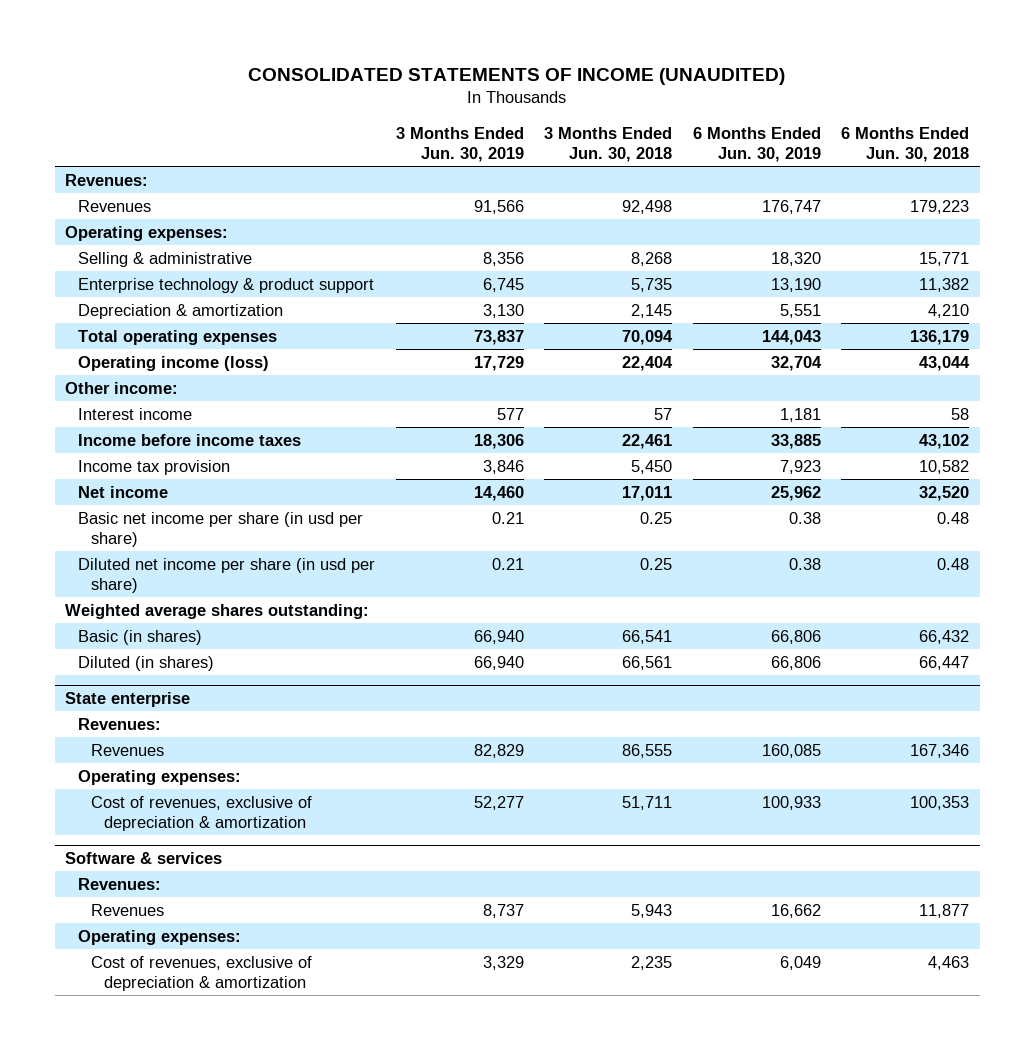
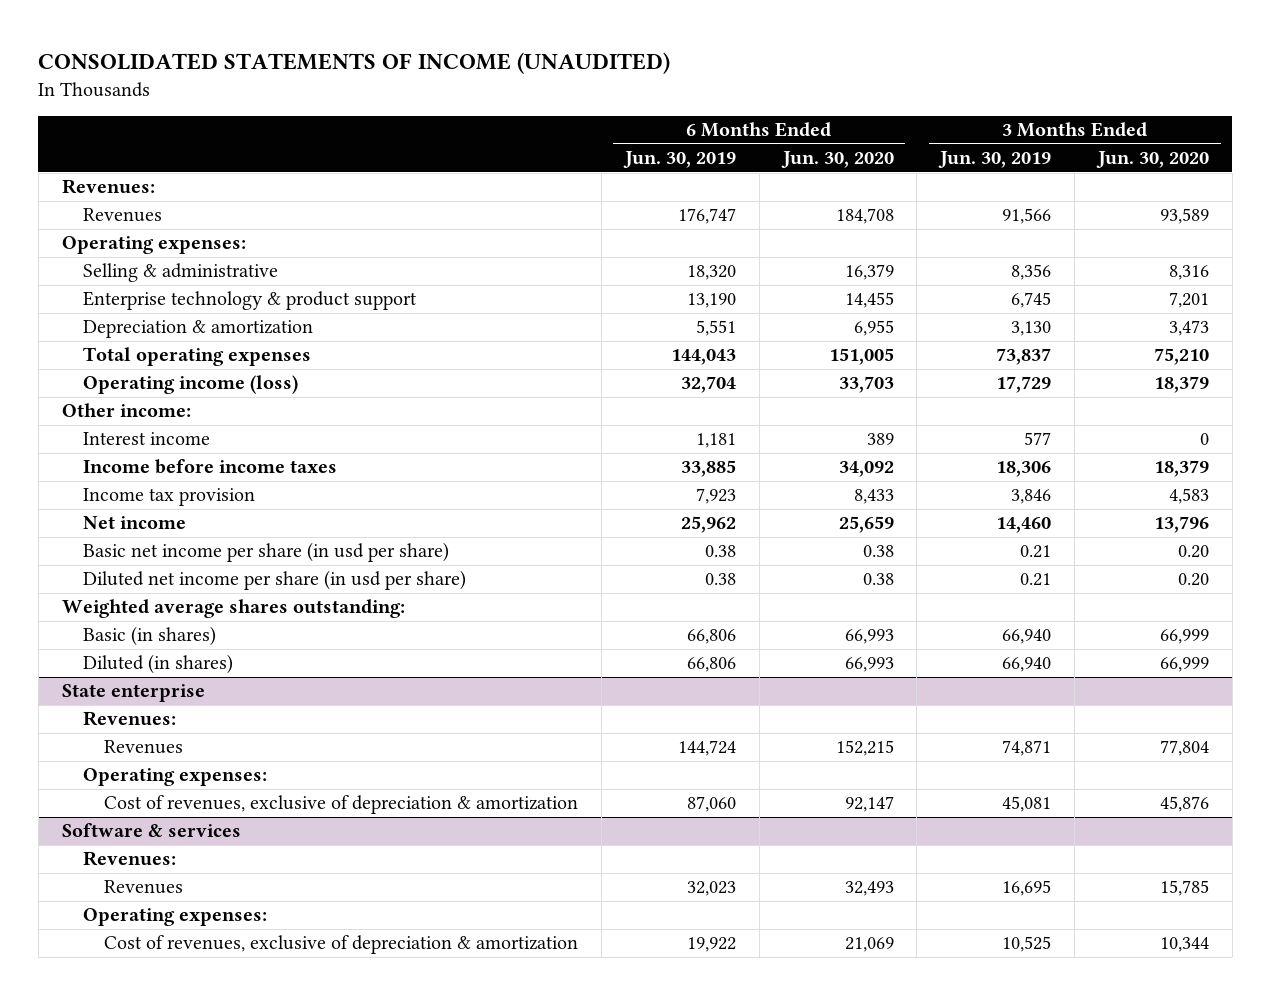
[544,126,673,162] 3 Months Ended Jun. 30, 2018 -> none
[841,126,970,162] 6 Months Ended Jun. 30, 2018 -> none
none -> [780,151,894,169] Jun. 30, 2020
none -> [1095,151,1209,169] Jun. 30, 2020
[473,743,524,758] 82,829 -> [1002,740,1052,757] 74,871
[761,743,821,758] 160,085 -> [678,740,737,757] 144,724
[473,795,524,810] 52,277 -> [1002,796,1052,813] 45,081
[761,795,821,810] 100,933 -> [687,796,737,813] 87,060
[482,903,524,918] 8,737 -> [1002,880,1052,897] 16,695
[770,903,821,918] 16,662 -> [687,881,737,897] 32,023
[482,955,524,970] 3,329 -> [1002,936,1052,953] 10,525
[779,955,821,970] 6,049 -> [687,937,737,953] 19,922

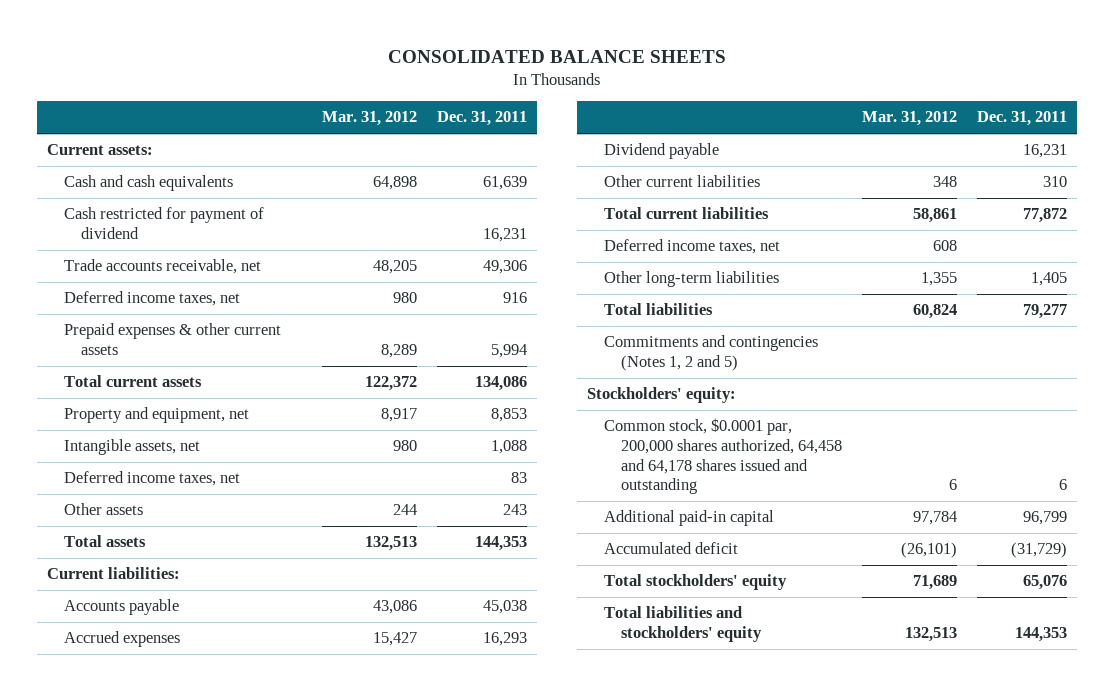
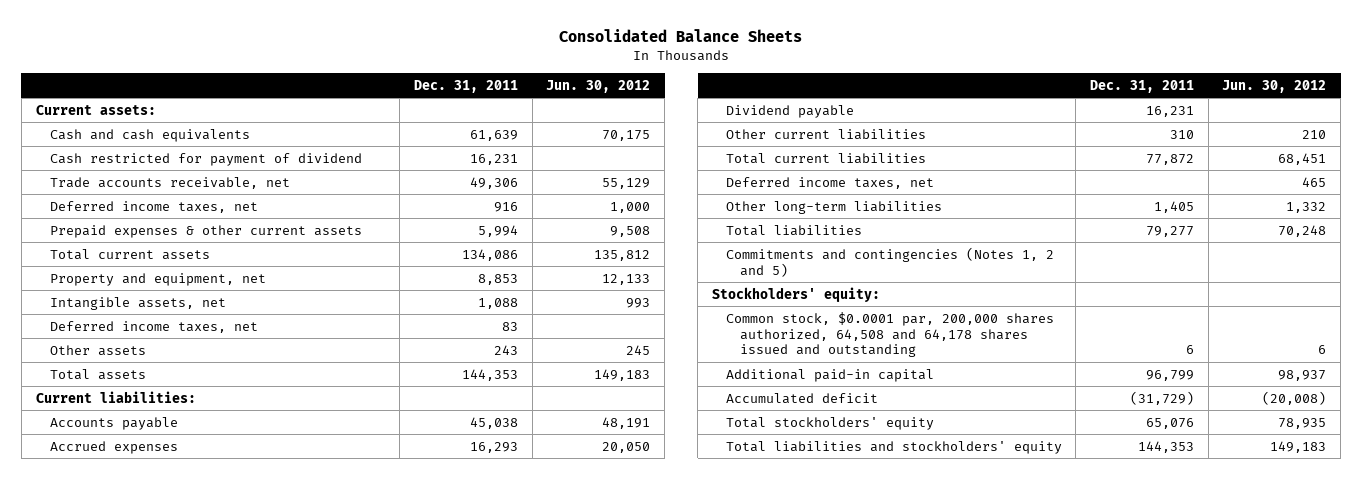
[387,49,726,63] CONSOLIDATED BALANCE SHEETS -> [559,28,803,42] Consolidated Balance Sheets
[321,111,417,127] Mar. 31, 2012 -> none
none -> [546,79,651,93] Jun. 30, 2012
[604,418,843,495] Common stock, $0.0001 par, 200,000 shares authorized, 64,458 and 64,178 shares issued and outstanding -> [725,311,1054,358] Common stock, $0.0001 par, 200,000 shares authorized, 64,508 and 64,178 shares issued and outstanding

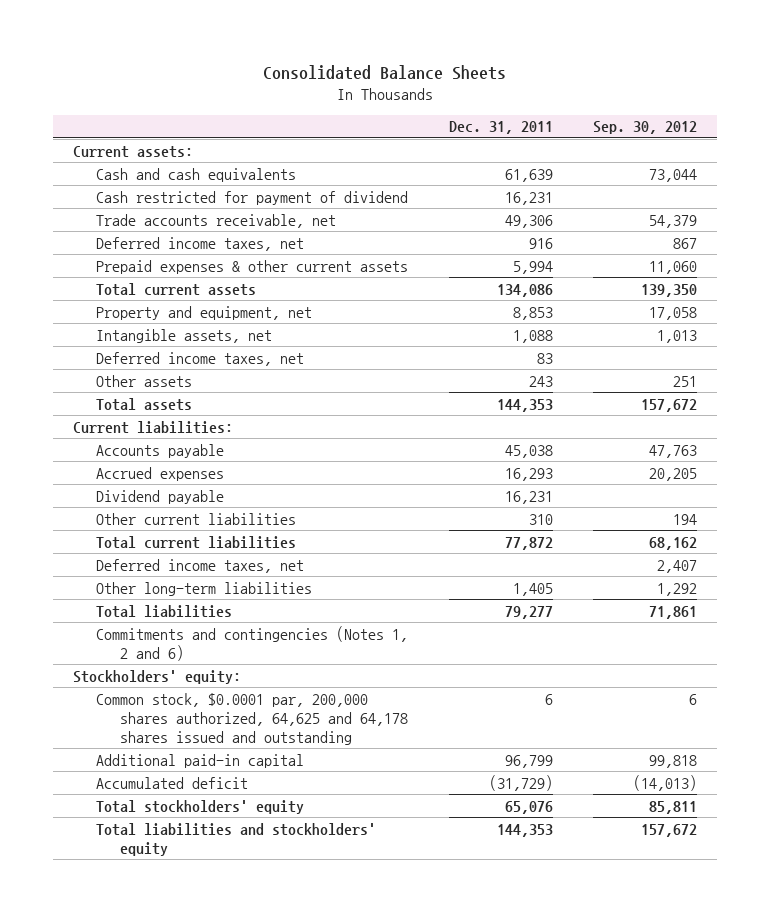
[546,79,651,93] Jun. 30, 2012 -> none
none -> [592,121,697,135] Sep. 30, 2012
[725,246,1054,277] Commitments and contingencies (Notes 1, 2 and 5) -> [96,625,409,661] Commitments and contingencies (Notes 1, 2 and 6)
[725,311,1054,358] Common stock, $0.0001 par, 200,000 shares authorized, 64,508 and 64,178 shares issued and outstanding -> [96,692,408,745] Common stock, $0.0001 par, 200,000 shares authorized, 64,625 and 64,178 shares issued and outstanding

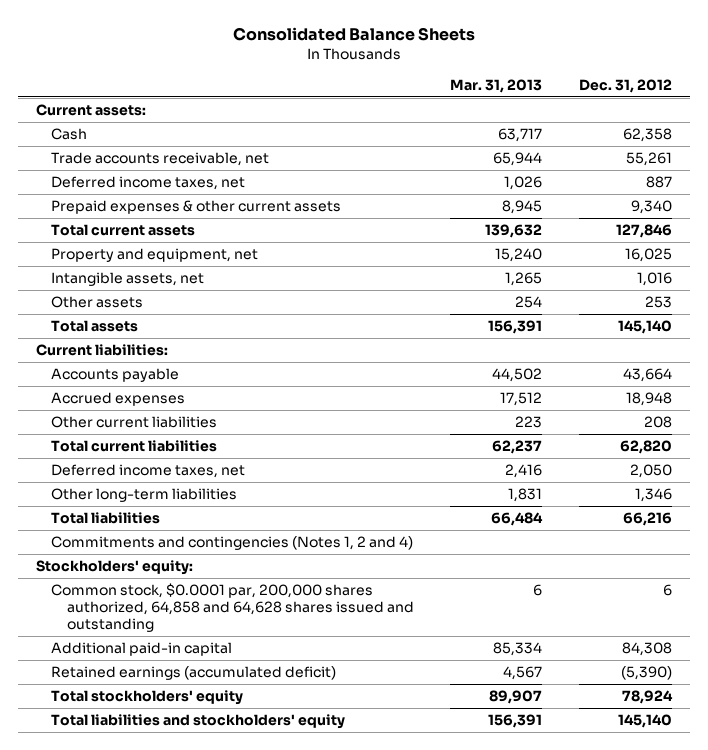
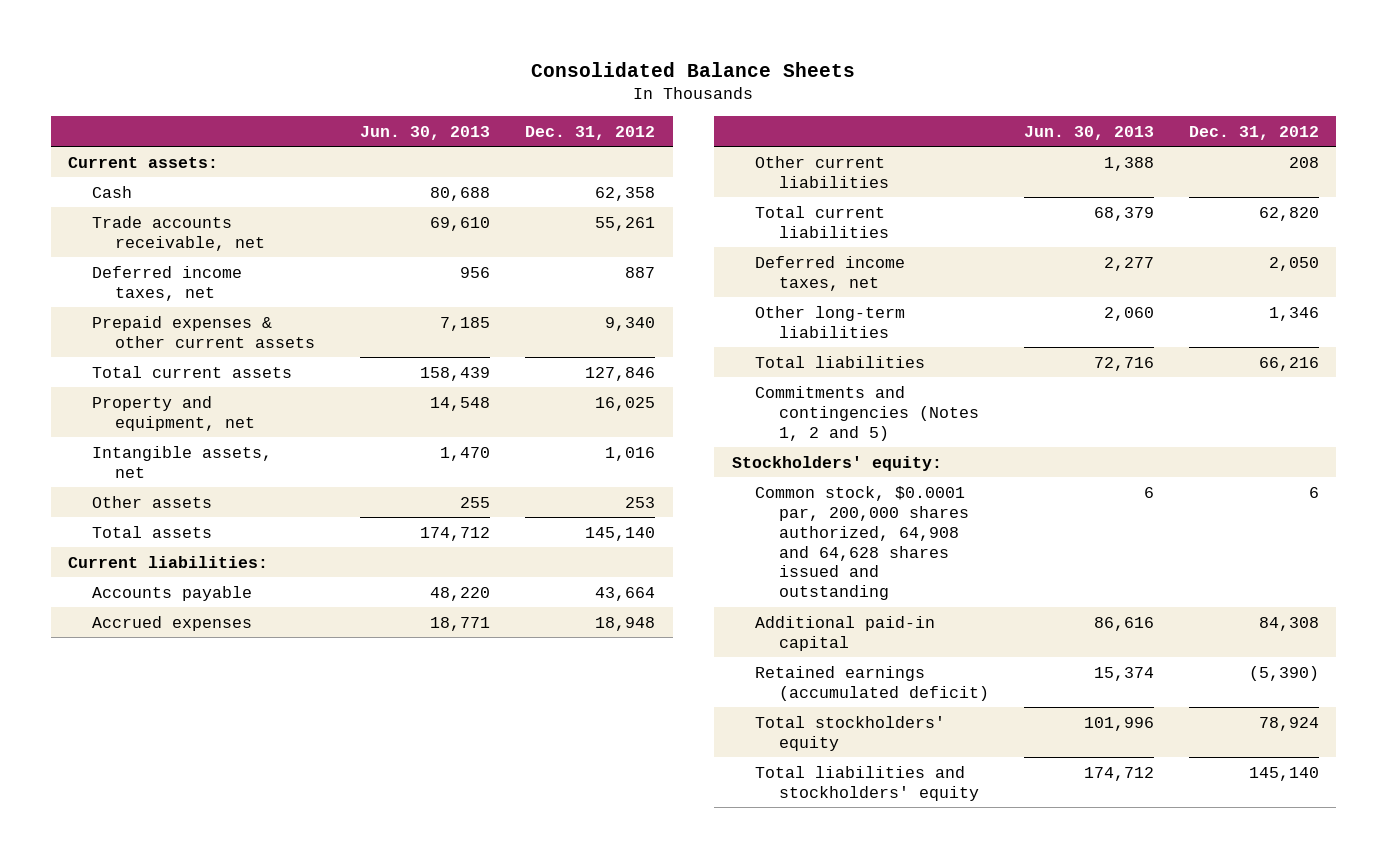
[450,78,543,93] Mar. 31, 2013 -> none
none -> [360,125,491,140] Jun. 30, 2013
[51,536,414,551] Commitments and contingencies (Notes 1, 2 and 4) -> [755,385,980,441] Commitments and contingencies (Notes 1, 2 and 5)
[51,583,414,632] Common stock, $0.0001 par, 200,000 shares authorized, 64,858 and 64,628 shares issued and outstanding -> [755,485,970,601] Common stock, $0.0001 par, 200,000 shares authorized, 64,908 and 64,628 shares issued and outstanding

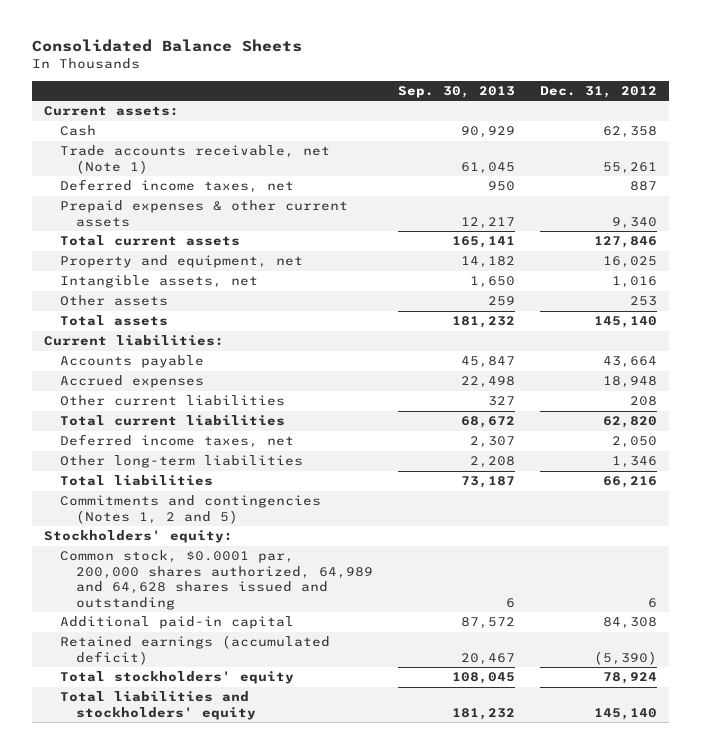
[360,125,491,140] Jun. 30, 2013 -> none
none -> [397,85,515,98] Sep. 30, 2013
[91,215,266,251] Trade accounts receivable, net -> [60,145,331,174] Trade accounts receivable, net (Note 1)
[755,485,970,601] Common stock, $0.0001 par, 200,000 shares authorized, 64,908 and 64,628 shares issued and outstanding -> [60,550,374,610] Common stock, $0.0001 par, 200,000 shares authorized, 64,989 and 64,628 shares issued and outstanding

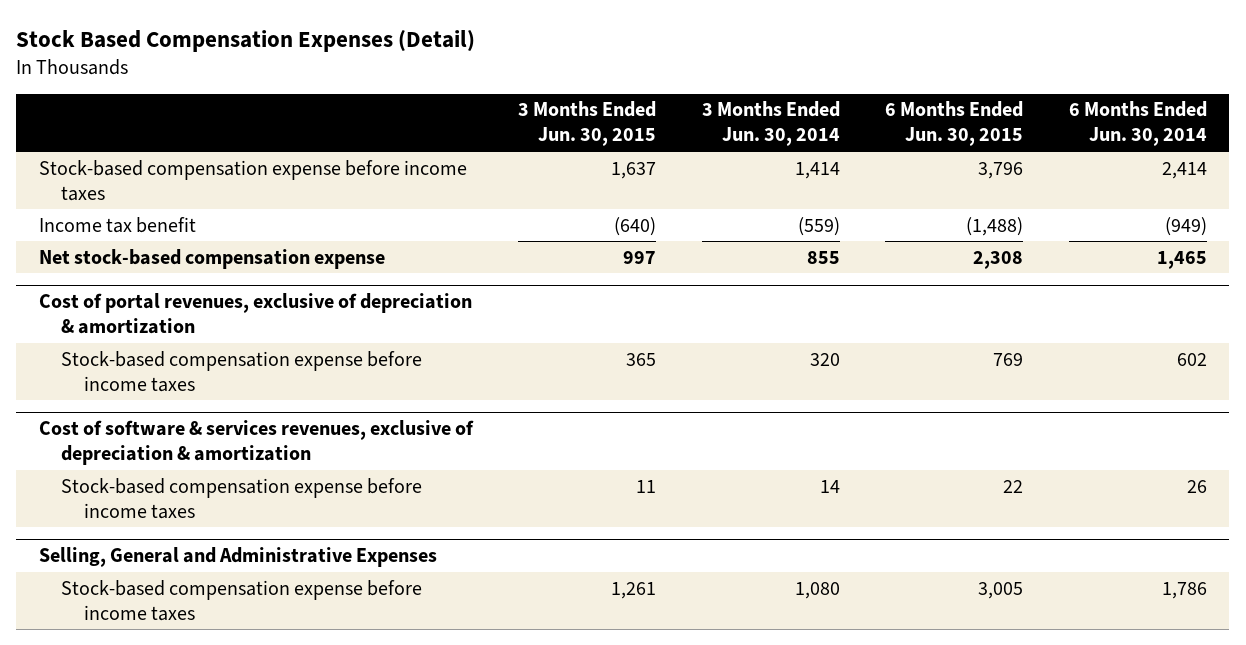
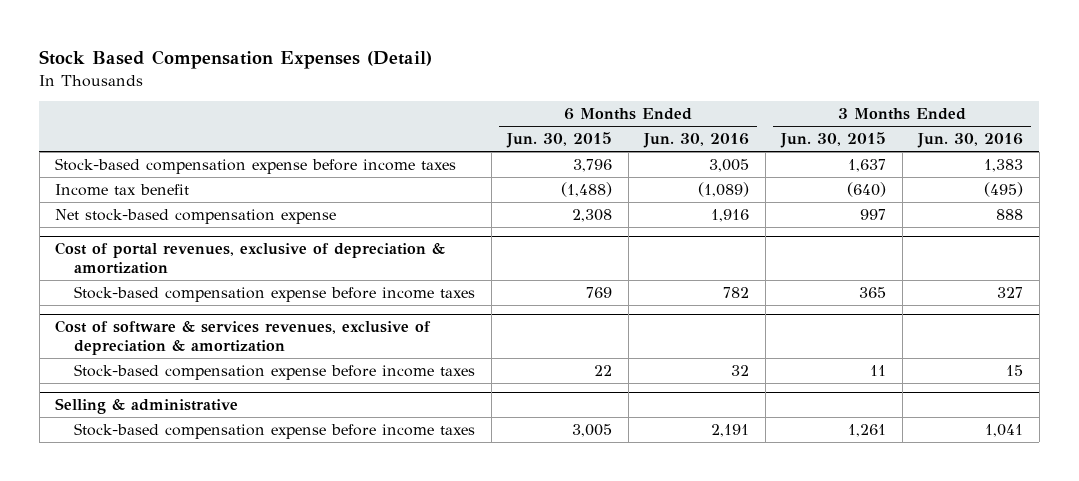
[701,101,840,147] 3 Months Ended Jun. 30, 2014 -> none
[1068,101,1207,147] 6 Months Ended Jun. 30, 2014 -> none
none -> [643,133,750,149] Jun. 30, 2016
none -> [917,133,1024,149] Jun. 30, 2016
[38,547,437,568] Selling, General and Administrative Expenses -> [55,398,239,415] Selling & administrative

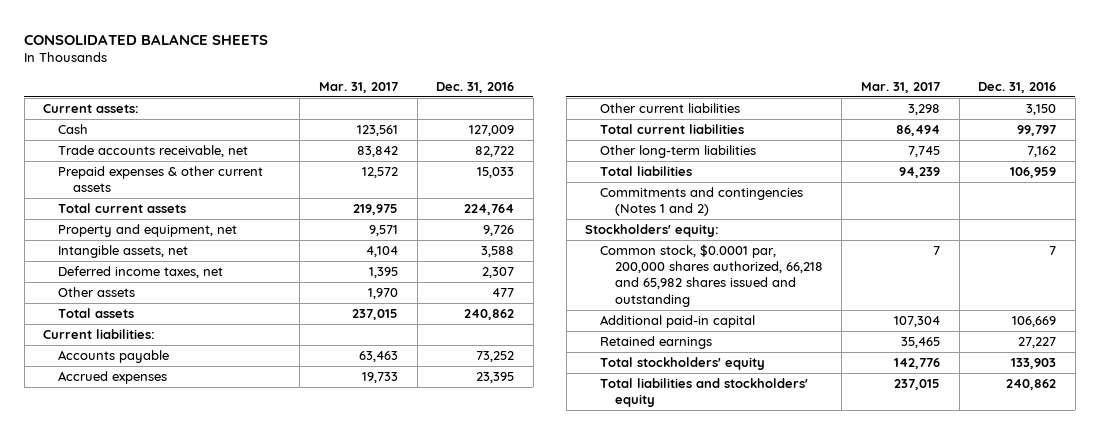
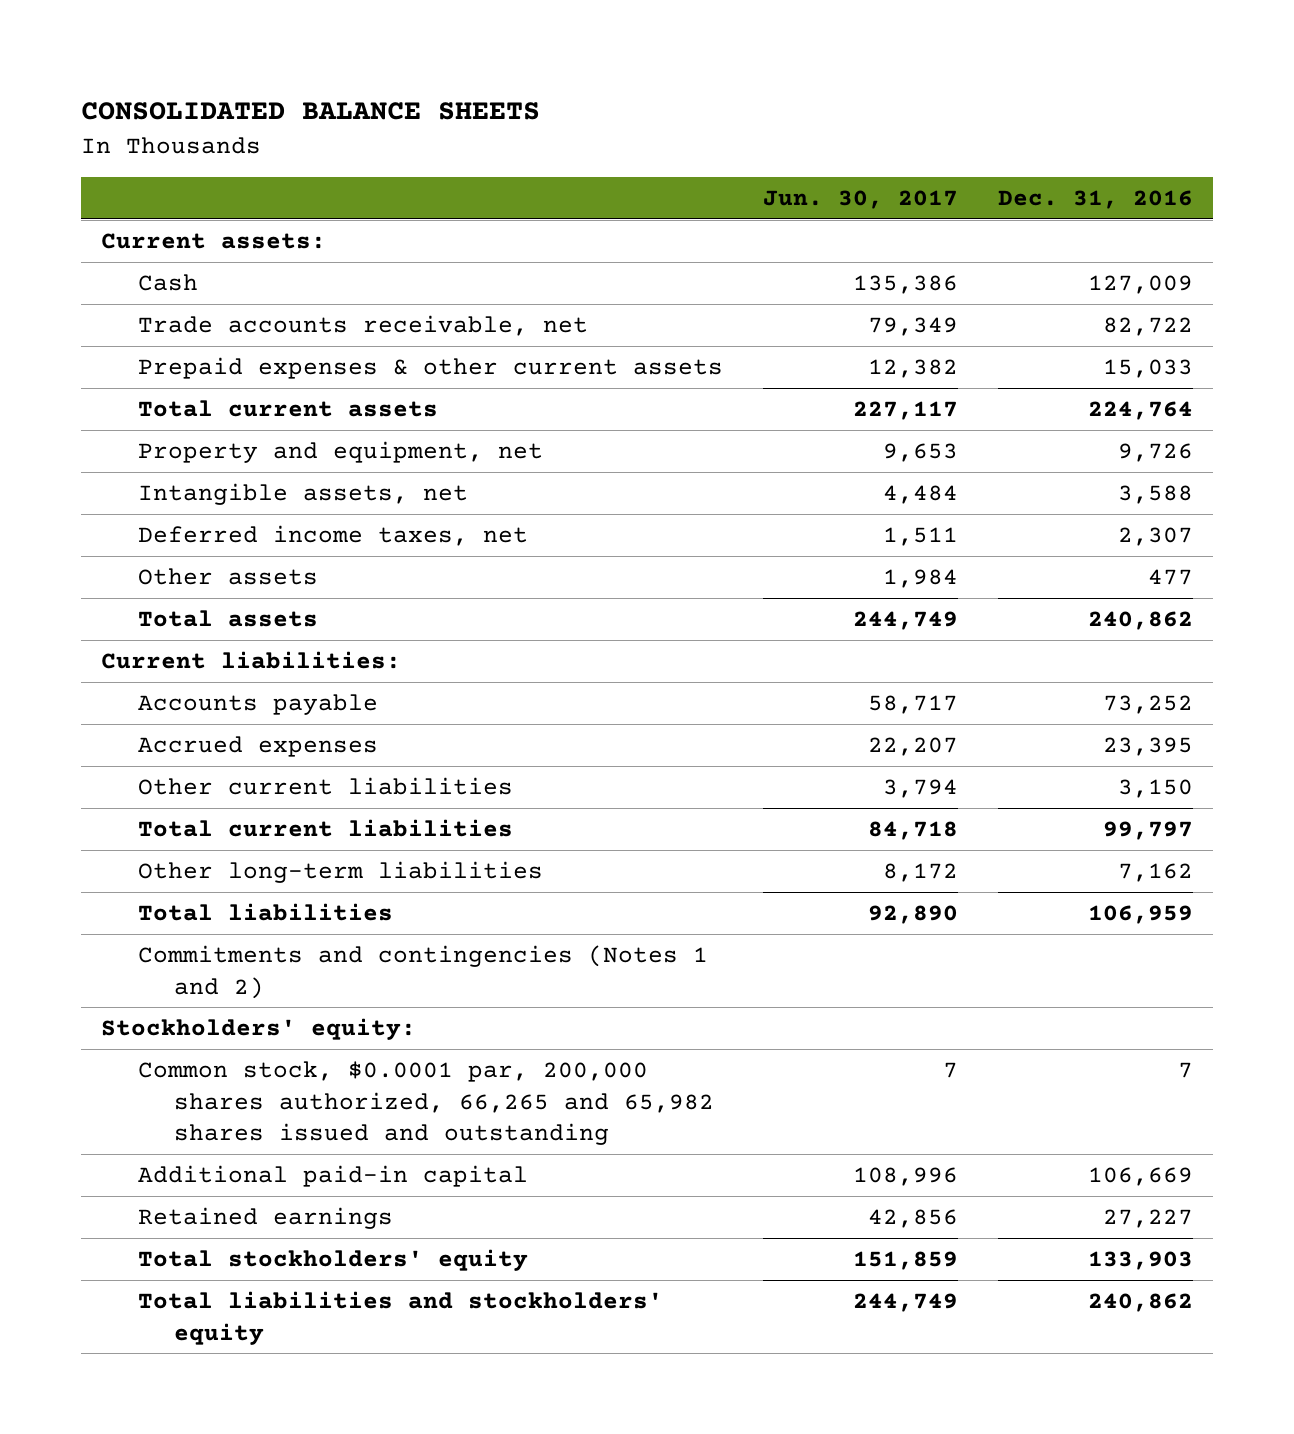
[318,81,398,93] Mar. 31, 2017 -> none
none -> [762,190,958,210] Jun. 30, 2017
[600,244,823,307] Common stock, $0.0001 par, 200,000 shares authorized, 66,218 and 65,982 shares issued and outstanding -> [137,1060,715,1146] Common stock, $0.0001 par, 200,000 shares authorized, 66,265 and 65,982 shares issued and outstanding

